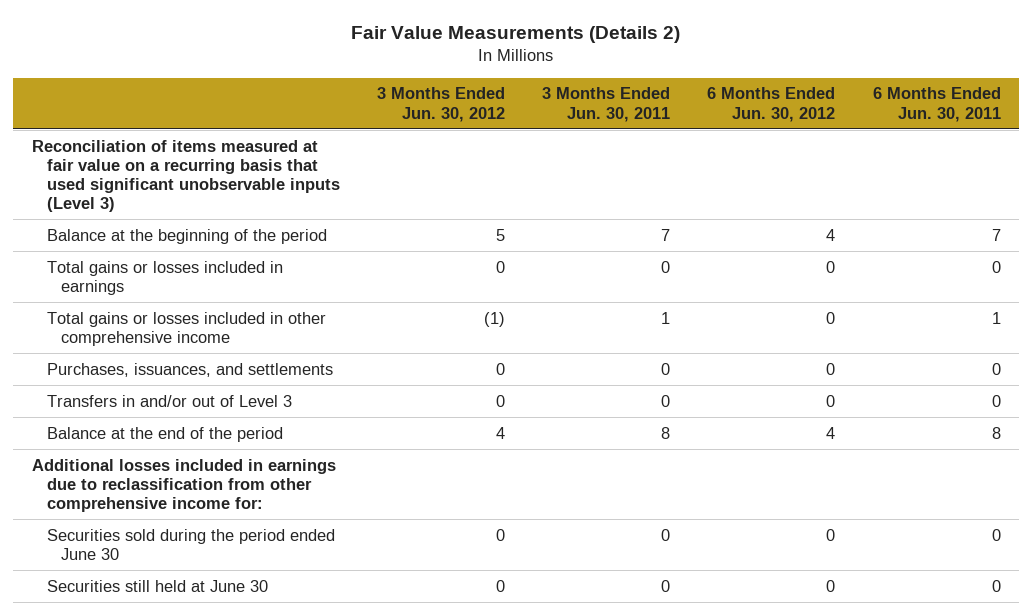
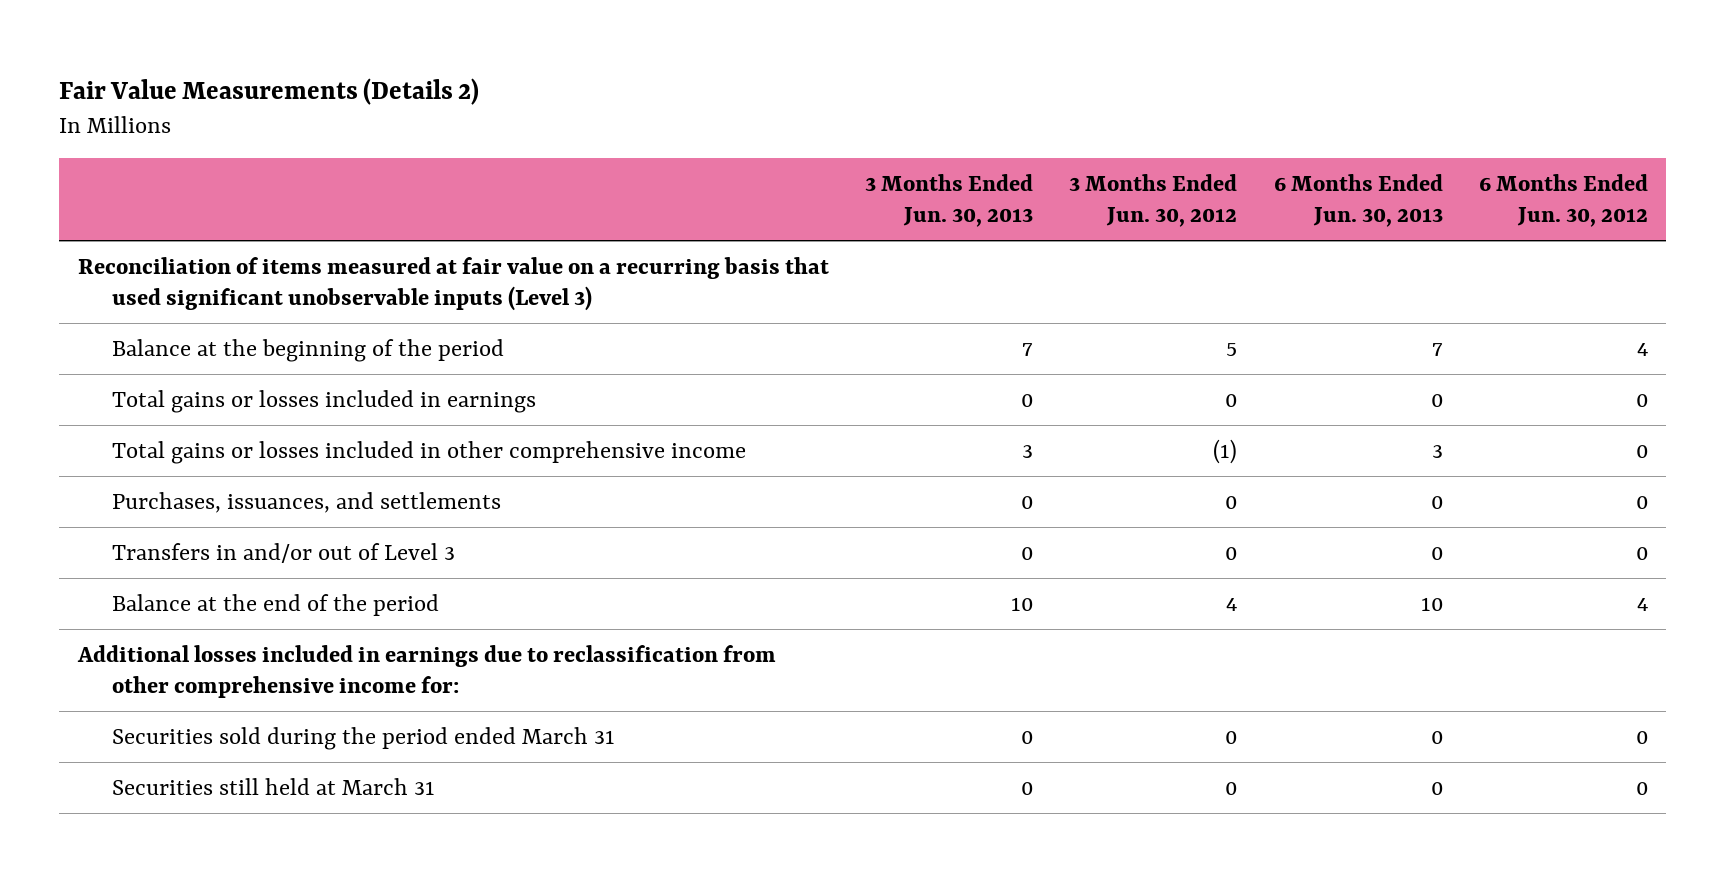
[542,87,671,122] 3 Months Ended Jun. 30, 2011 -> none
[872,87,1001,122] 6 Months Ended Jun. 30, 2011 -> none
none -> [864,173,1033,228] 3 Months Ended Jun. 30, 2013
none -> [1273,173,1443,228] 6 Months Ended Jun. 30, 2013
[46,528,335,560] Securities sold during the period ended June 30 -> [112,726,616,750] Securities sold during the period ended March 31
[46,579,268,592] Securities still held at June 30 -> [112,777,436,795] Securities still held at March 31

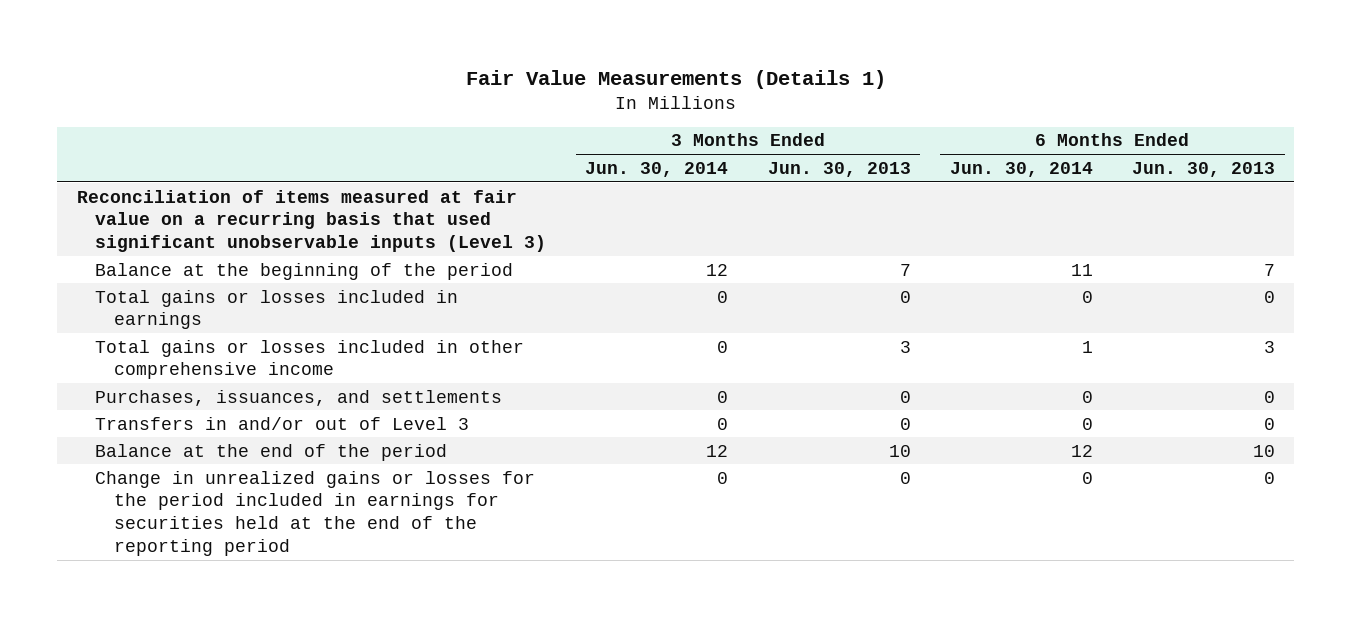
[59,77,480,105] Fair Value Measurements (Details 2) -> [465,69,886,89] Fair Value Measurements (Details 1)
[1069,173,1238,228] 3 Months Ended Jun. 30, 2012 -> none
[1478,173,1648,228] 6 Months Ended Jun. 30, 2012 -> none
none -> [585,161,729,177] Jun. 30, 2014
none -> [949,161,1093,177] Jun. 30, 2014
[76,644,776,698] Additional losses included in earnings due to reclassification from other comprehensive income for: -> none
[112,726,616,750] Securities sold during the period ended March 31 -> none
[112,777,436,795] Securities still held at March 31 -> none
none -> [95,470,536,556] Change in unrealized gains or losses for the period included in earnings for securities held at the end of the reporting period

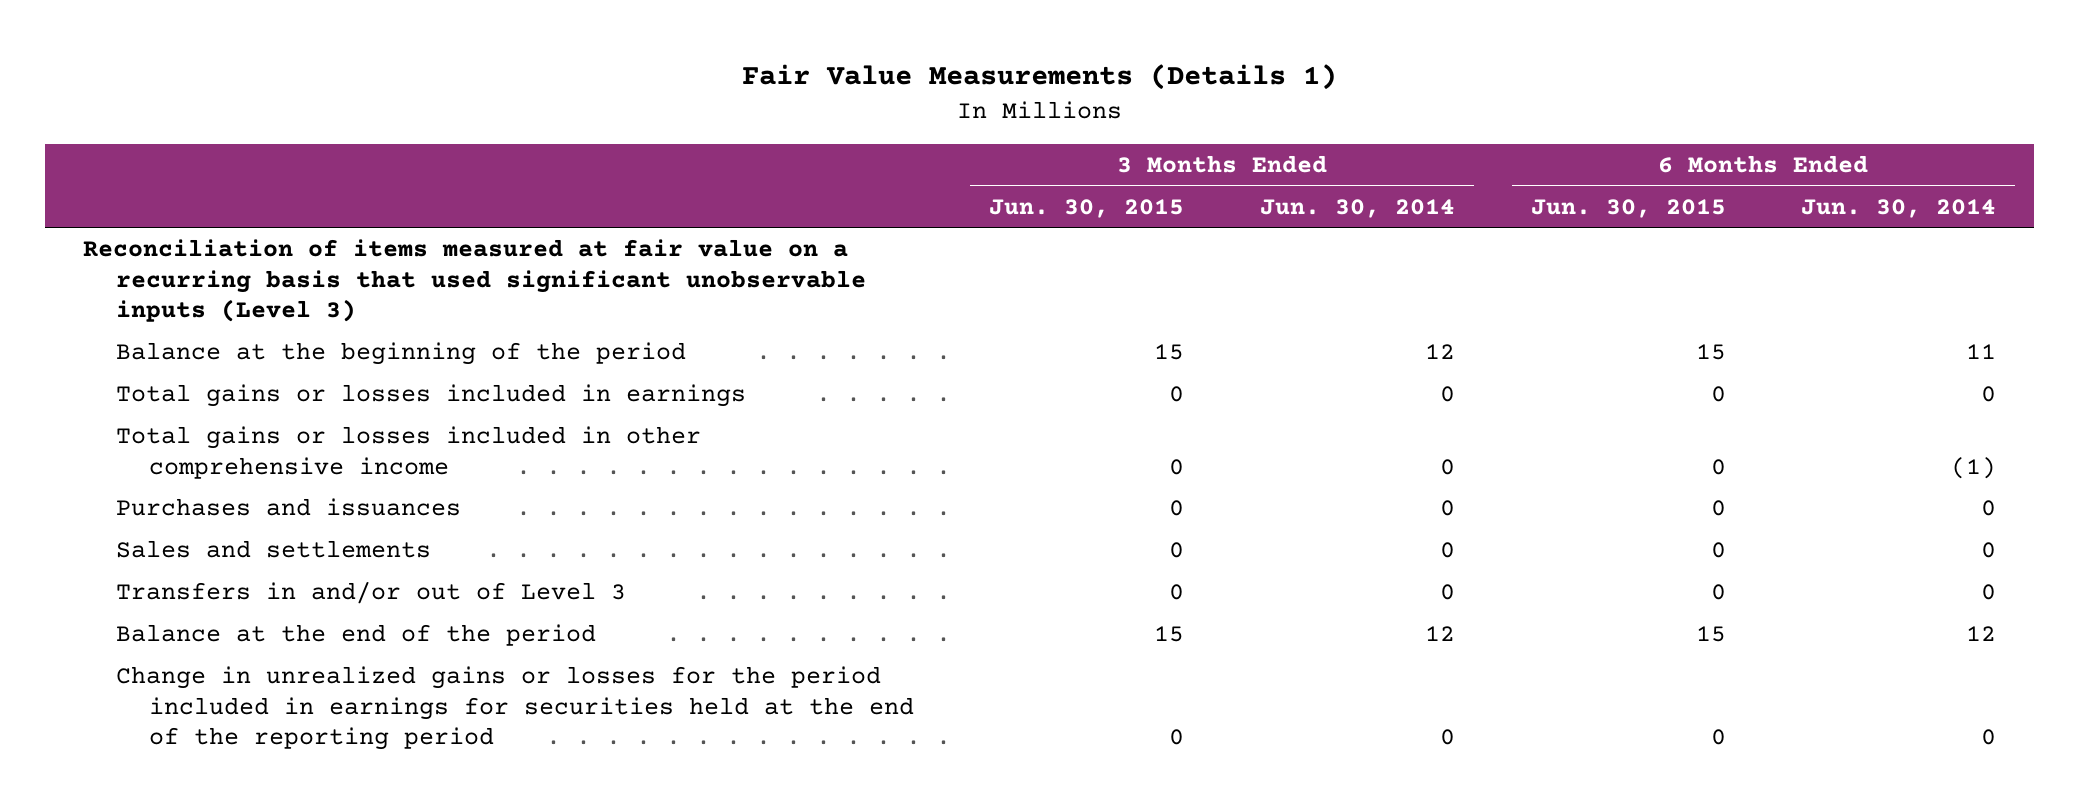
[767,161,911,177] Jun. 30, 2013 -> none
[1131,161,1275,177] Jun. 30, 2013 -> none
none -> [989,198,1185,218] Jun. 30, 2015
none -> [1530,198,1726,218] Jun. 30, 2015
[1081,340,1093,353] 1 -> [1951,456,1997,479] (1)
[95,389,503,406] Purchases, issuances, and settlements -> [115,498,461,517] Purchases and issuances
none -> [115,540,431,559] Sales and settlements

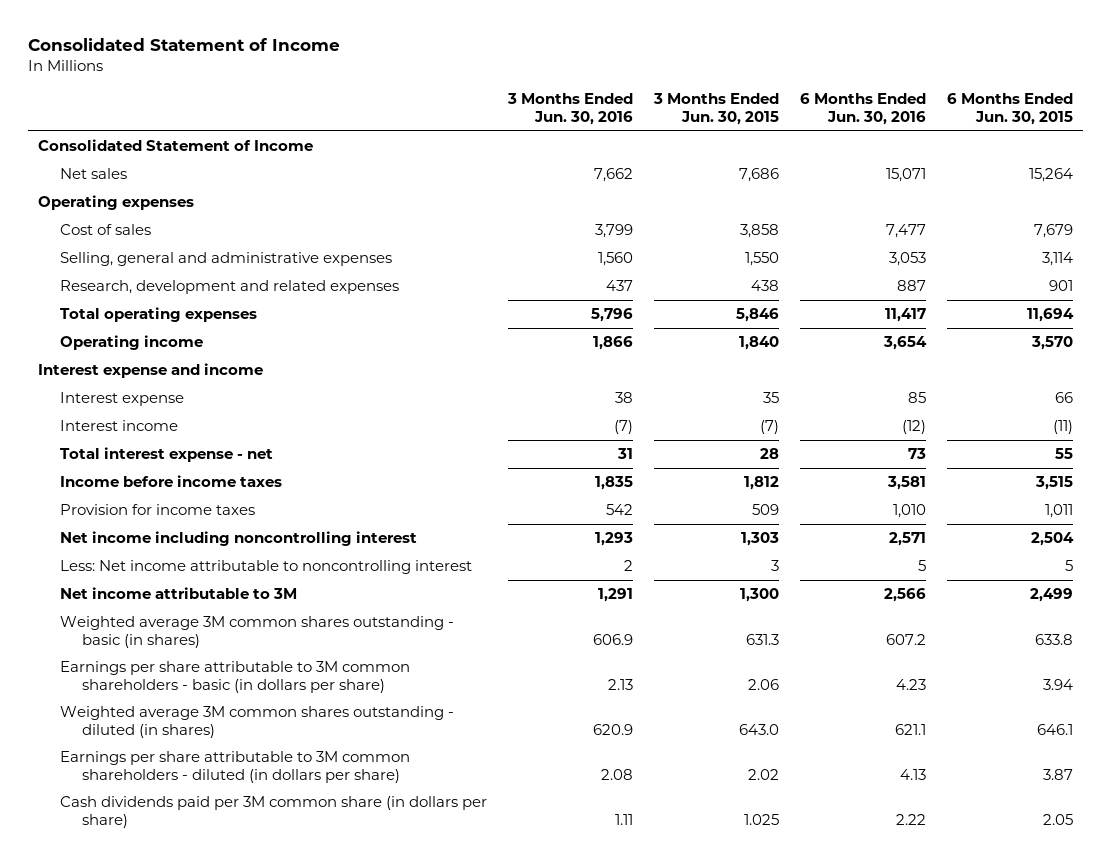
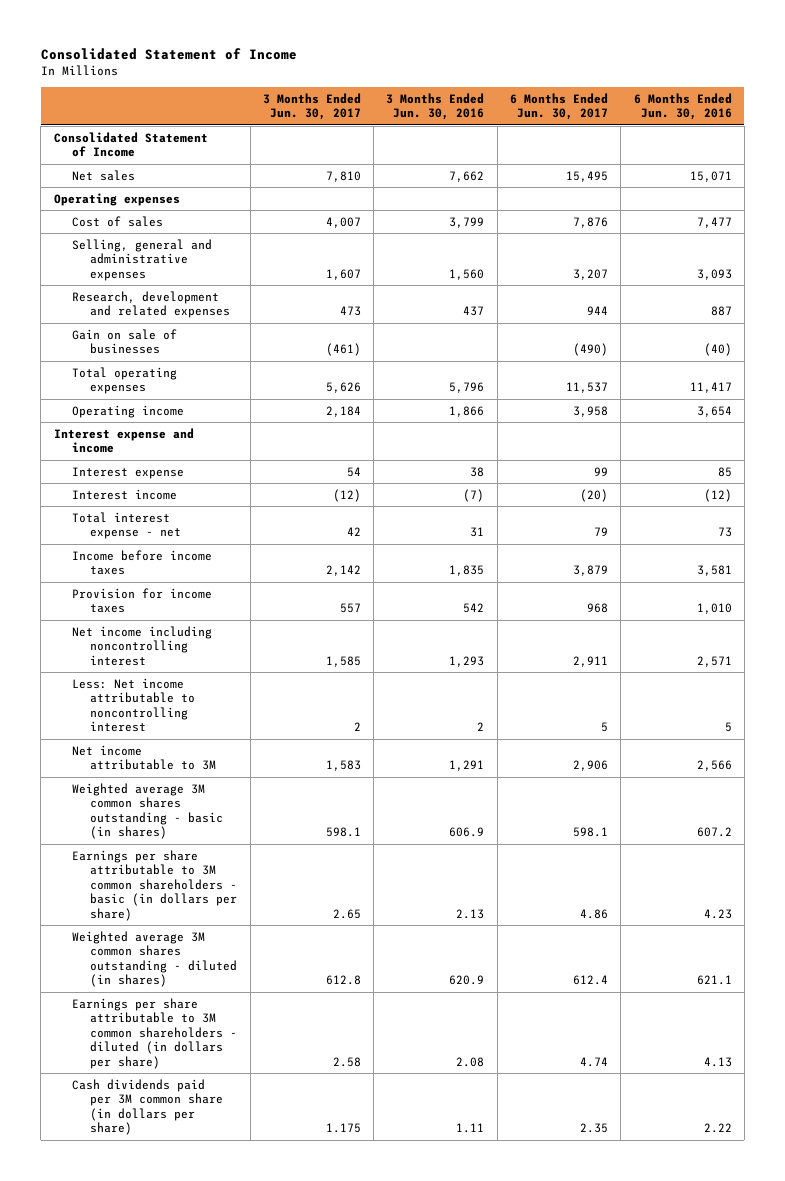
[652,93,779,126] 3 Months Ended Jun. 30, 2015 -> none
[946,93,1073,126] 6 Months Ended Jun. 30, 2015 -> none
none -> [262,92,361,121] 3 Months Ended Jun. 30, 2017
none -> [510,92,609,121] 6 Months Ended Jun. 30, 2017
[888,251,926,266] 3,053 -> [696,268,732,280] 3,093
none -> [71,328,177,355] Gain on sale of businesses

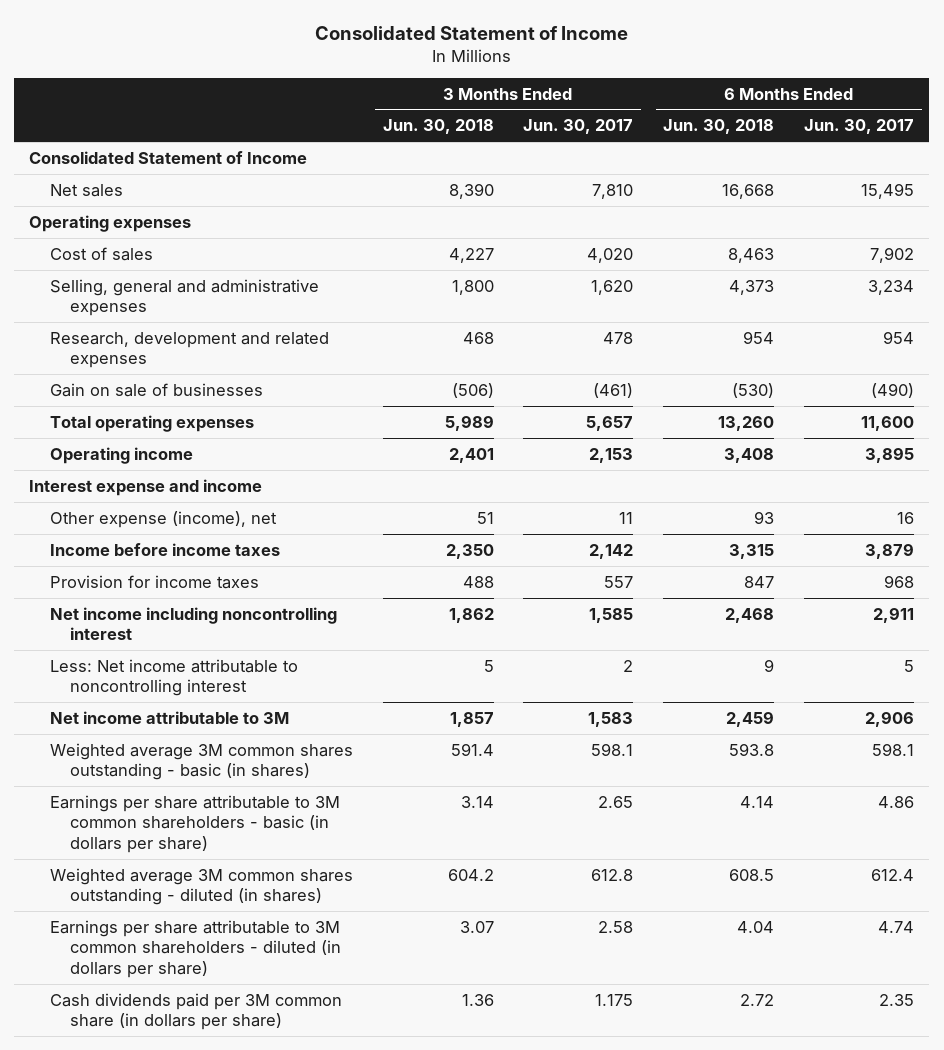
[386,92,485,121] 3 Months Ended Jun. 30, 2016 -> none
[633,92,732,121] 6 Months Ended Jun. 30, 2016 -> none
none -> [382,119,494,135] Jun. 30, 2018
none -> [663,119,775,135] Jun. 30, 2018
[325,216,361,228] 4,007 -> [587,247,634,263] 4,020
[573,216,609,228] 7,876 -> [870,246,915,263] 7,902
[325,268,361,280] 1,607 -> [591,279,634,295] 1,620
[573,268,609,280] 3,207 -> [868,279,915,295] 3,234
[339,306,361,317] 473 -> [603,331,634,344] 478
[587,306,609,316] 944 -> [883,330,915,344] 954
[325,382,361,394] 5,626 -> [586,415,634,431] 5,657
[566,382,609,394] 11,537 -> [861,415,915,431] 11,600
[325,405,361,417] 2,184 -> [589,447,634,463] 2,153
[573,405,609,417] 3,958 -> [865,446,915,463] 3,895
[71,466,184,479] Interest expense -> none
[71,488,177,500] Interest income -> none
[71,511,182,540] Total interest expense - net -> [49,510,277,528] Other expense (income), net
[346,527,361,537] 42 -> [619,511,634,524] 11
[594,527,609,537] 79 -> [897,511,915,524] 16

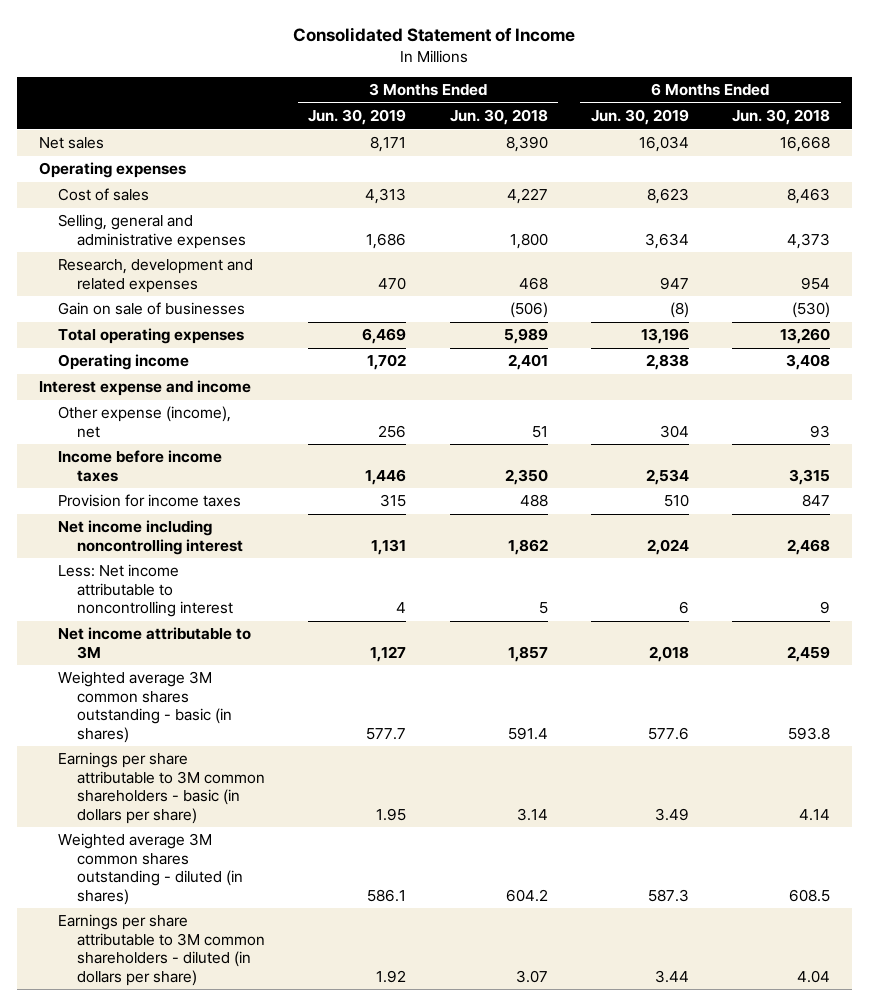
[523,119,634,135] Jun. 30, 2017 -> none
[804,119,915,135] Jun. 30, 2017 -> none
none -> [308,109,407,126] Jun. 30, 2019
none -> [590,109,689,126] Jun. 30, 2019
[29,150,308,164] Consolidated Statement of Income -> none
[49,992,342,1031] Cash dividends paid per 3M common share (in dollars per share) -> none

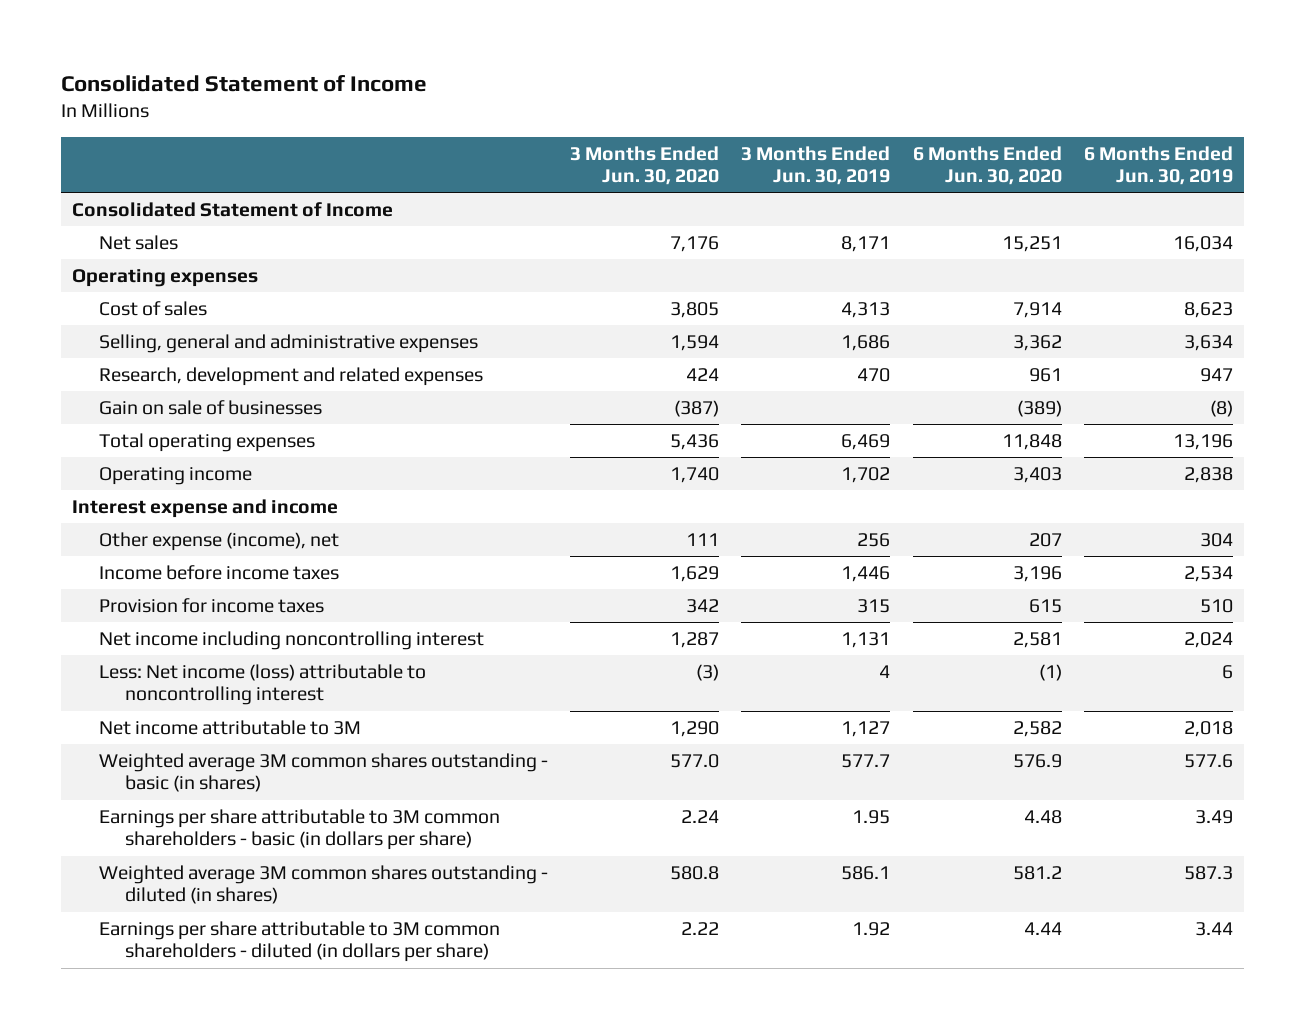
[449,109,548,126] Jun. 30, 2018 -> none
[732,109,831,126] Jun. 30, 2018 -> none
none -> [570,145,720,185] 3 Months Ended Jun. 30, 2020
none -> [912,145,1062,185] 6 Months Ended Jun. 30, 2020
none -> [72,201,394,217] Consolidated Statement of Income
[57,564,234,618] Less: Net income attributable to noncontrolling interest -> [98,663,426,706] Less: Net income (loss) attributable to noncontrolling interest

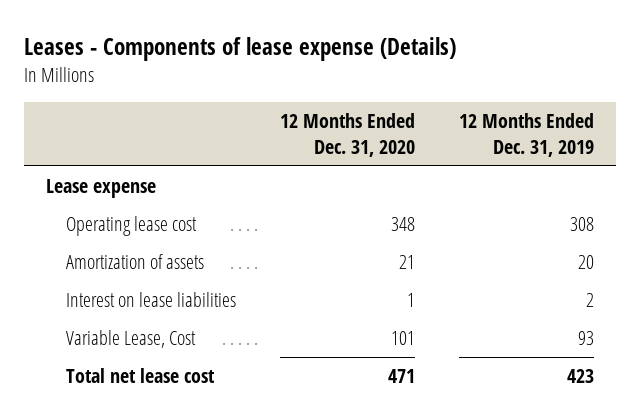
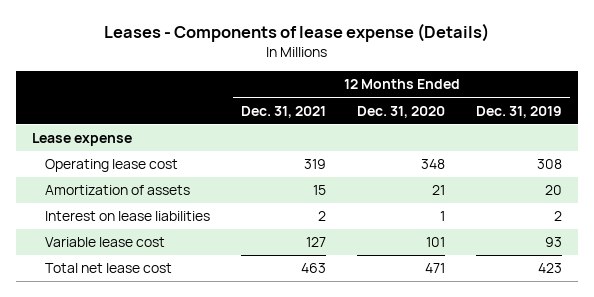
none -> [241,105,327,118] Dec. 31, 2021
[65,329,196,348] Variable Lease, Cost -> [45,237,166,248] Variable lease cost

